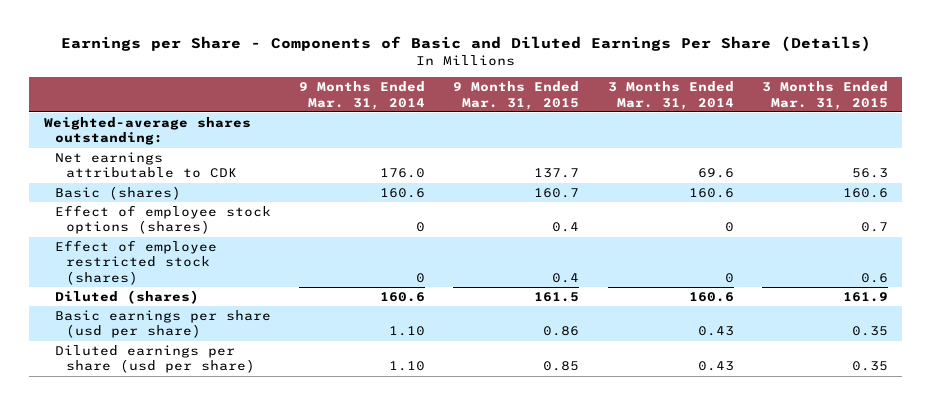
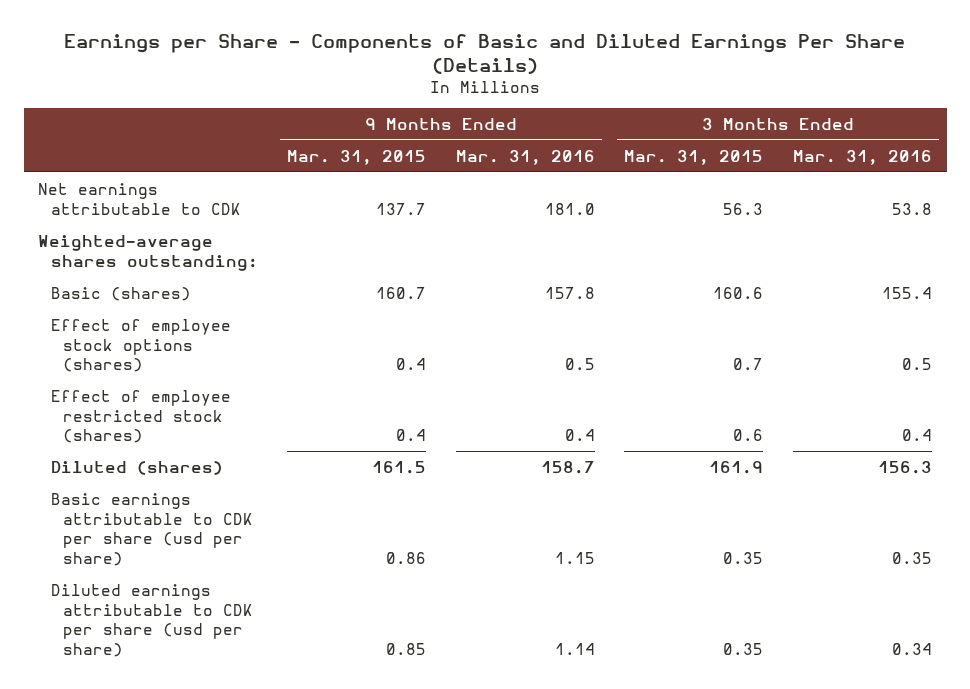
[299,81,426,110] 9 Months Ended Mar. 31, 2014 -> none
[607,81,734,110] 3 Months Ended Mar. 31, 2014 -> none
none -> [455,149,595,165] Mar. 31, 2016
none -> [792,149,932,165] Mar. 31, 2016
[43,116,251,146] Weighted-average shares outstanding: -> [38,234,258,271] Weighted-average shares outstanding:
[54,309,271,339] Basic earnings per share (usd per share) -> [50,492,253,567] Basic earnings attributable to CDK per share (usd per share)
[54,344,255,374] Diluted earnings per share (usd per share) -> [50,583,253,658] Diluted earnings attributable to CDK per share (usd per share)

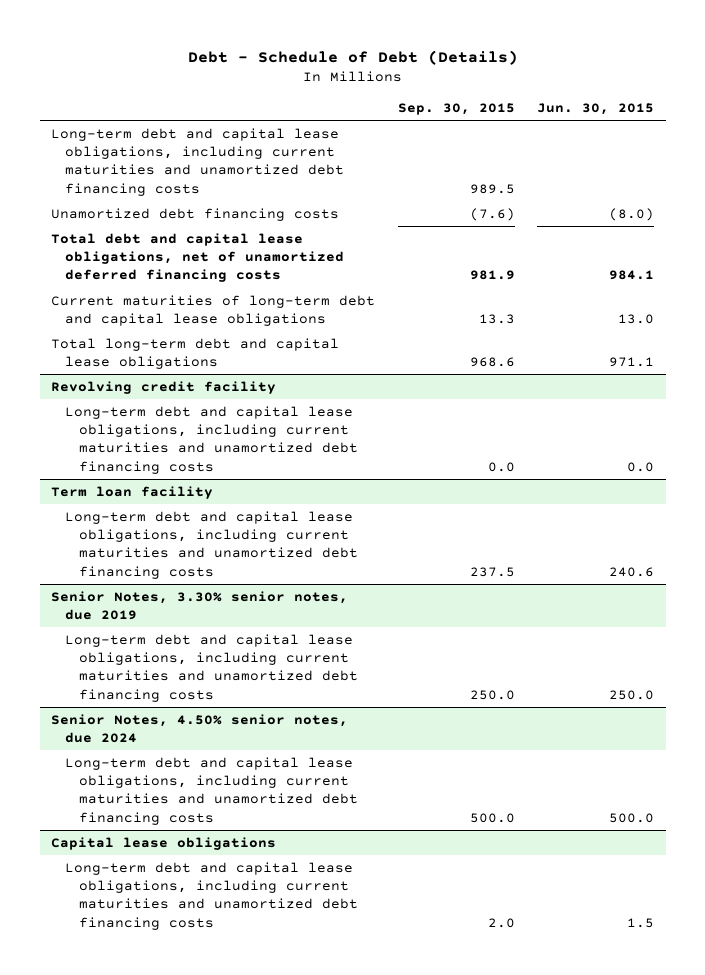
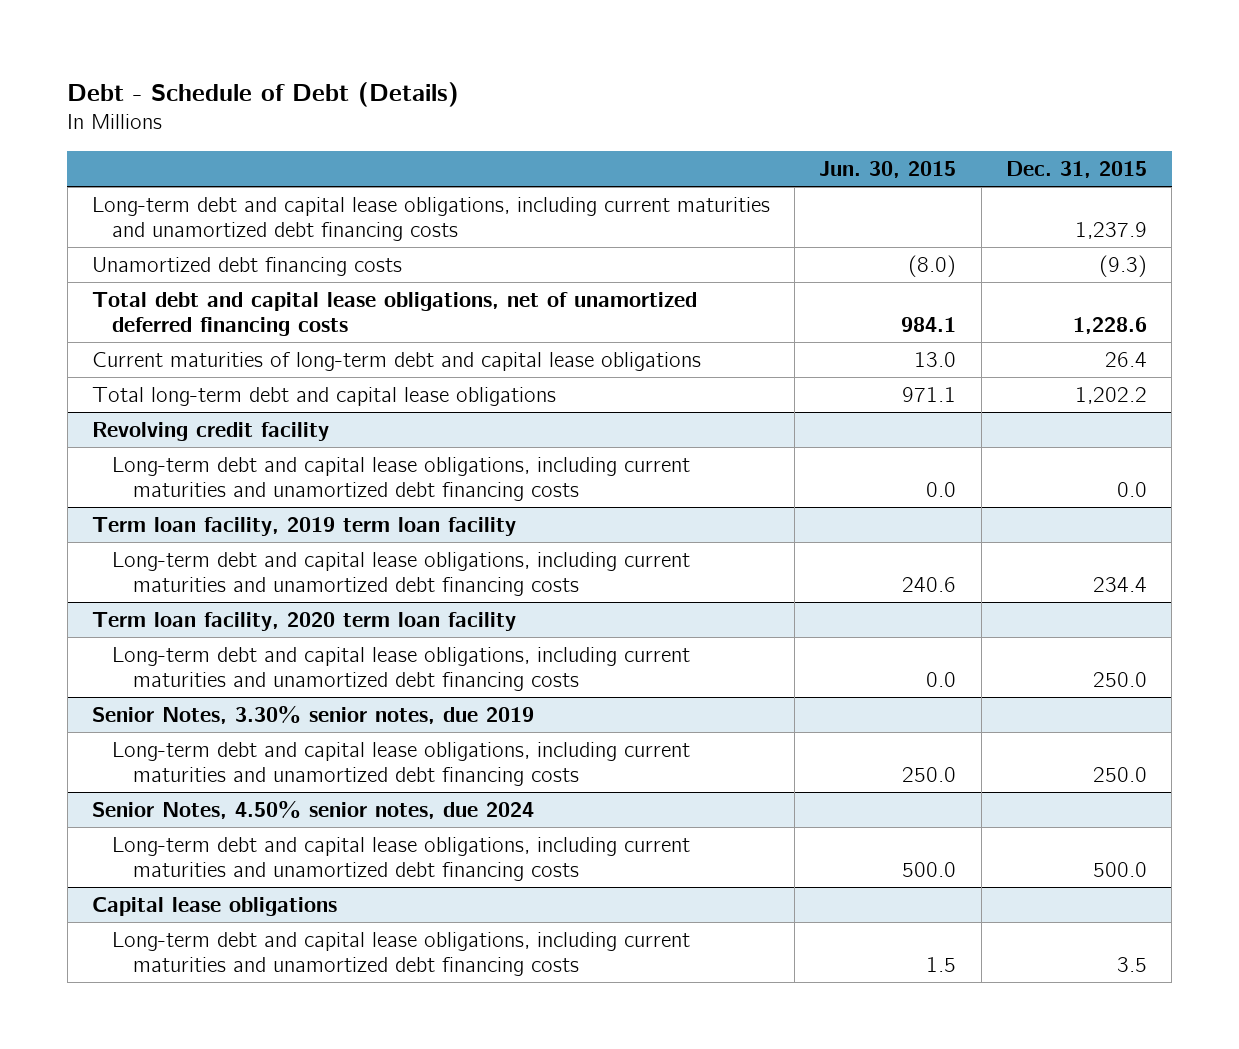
[397,103,515,116] Sep. 30, 2015 -> none
none -> [1005,161,1147,179] Dec. 31, 2015
[51,485,214,499] Term loan facility -> [91,517,516,537] Term loan facility, 2019 term loan facility
none -> [91,612,516,632] Term loan facility, 2020 term loan facility
none -> [112,647,691,691] Long-term debt and capital lease obligations, including current maturities and unamortized debt financing costs

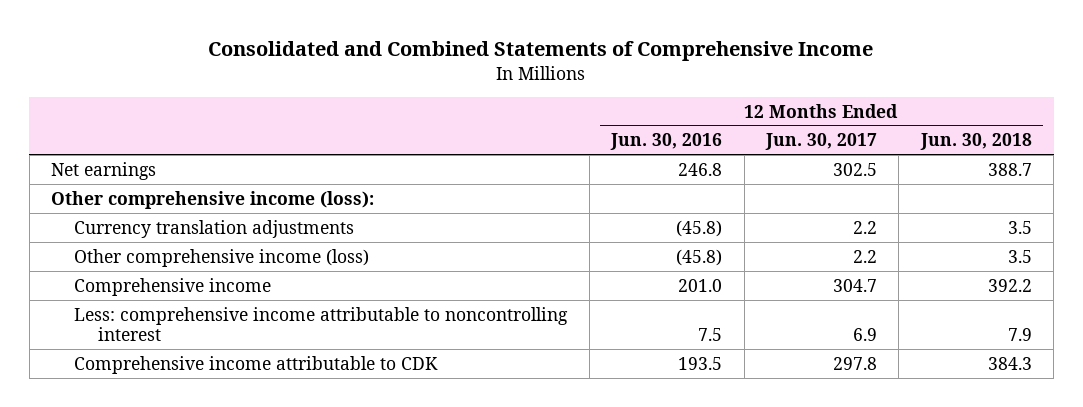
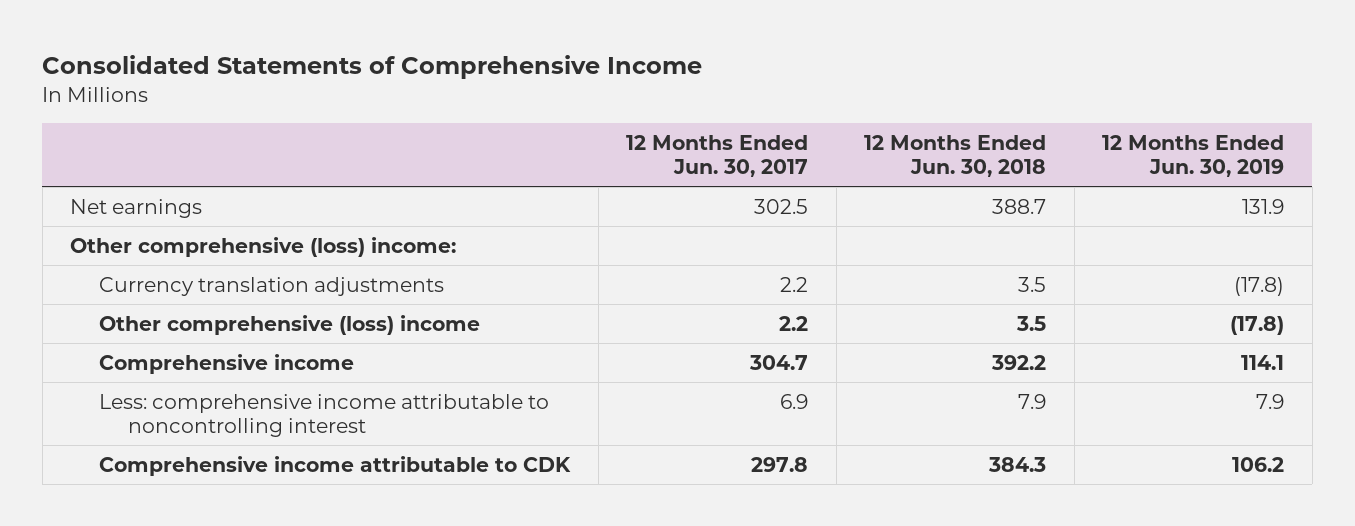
[208,41,874,62] Consolidated and Combined Statements of Comprehensive Income -> [42,55,703,80] Consolidated Statements of Comprehensive Income
[610,133,723,151] Jun. 30, 2016 -> none
none -> [1102,134,1285,177] 12 Months Ended Jun. 30, 2019
[51,190,375,209] Other comprehensive income (loss): -> [70,236,457,257] Other comprehensive (loss) income:
[74,248,370,267] Other comprehensive income (loss) -> [99,314,481,335] Other comprehensive (loss) income

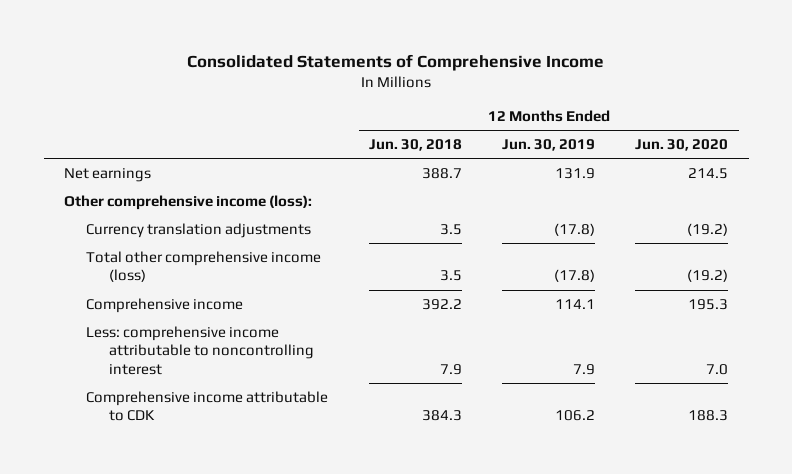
[626,134,809,177] 12 Months Ended Jun. 30, 2017 -> none
none -> [635,139,729,152] Jun. 30, 2020
[70,236,457,257] Other comprehensive (loss) income: -> [63,194,312,210] Other comprehensive income (loss):
[99,314,481,335] Other comprehensive (loss) income -> [86,250,322,283] Total other comprehensive income (loss)

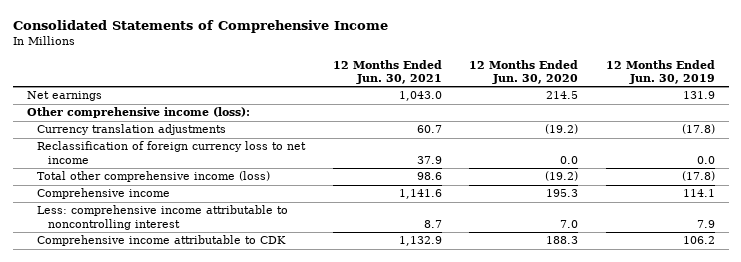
[368,139,462,152] Jun. 30, 2018 -> none
none -> [332,59,442,84] 12 Months Ended Jun. 30, 2021
none -> [37,141,307,164] Reclassification of foreign currency loss to net income

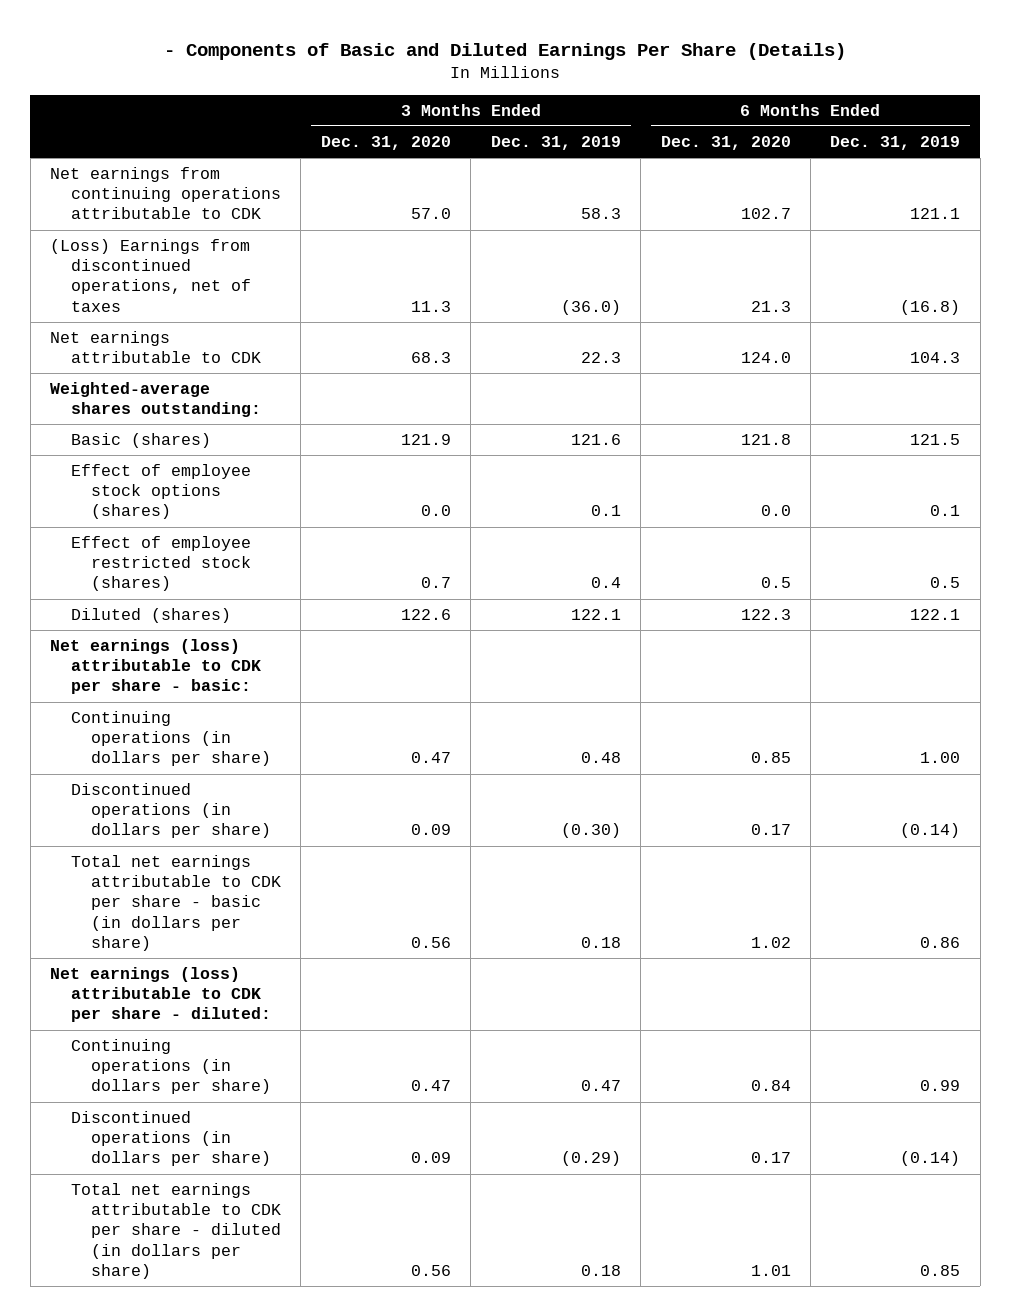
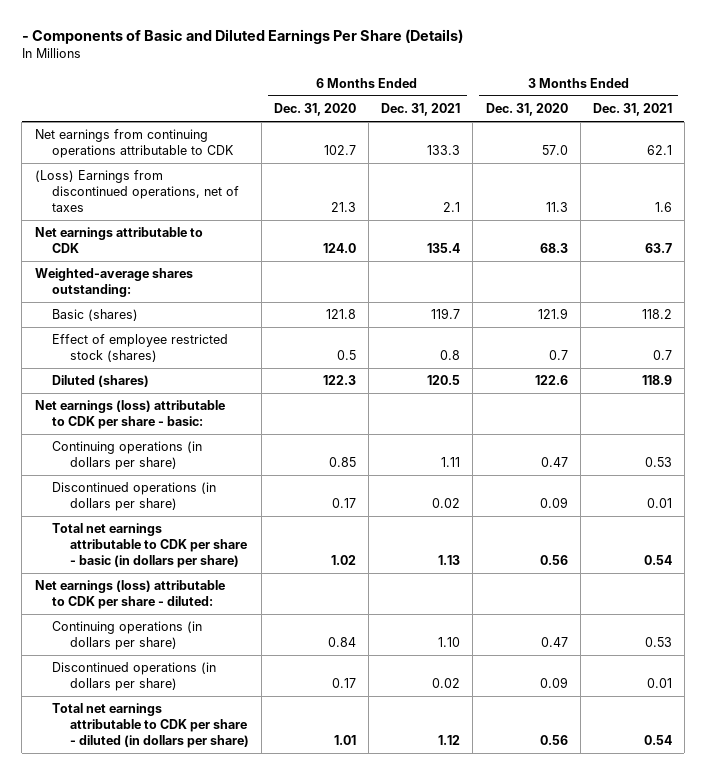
[490,136,621,151] Dec. 31, 2019 -> none
[830,136,961,151] Dec. 31, 2019 -> none
none -> [381,103,461,117] Dec. 31, 2021
none -> [592,103,672,117] Dec. 31, 2021
[70,464,251,520] Effect of employee stock options (shares) -> none

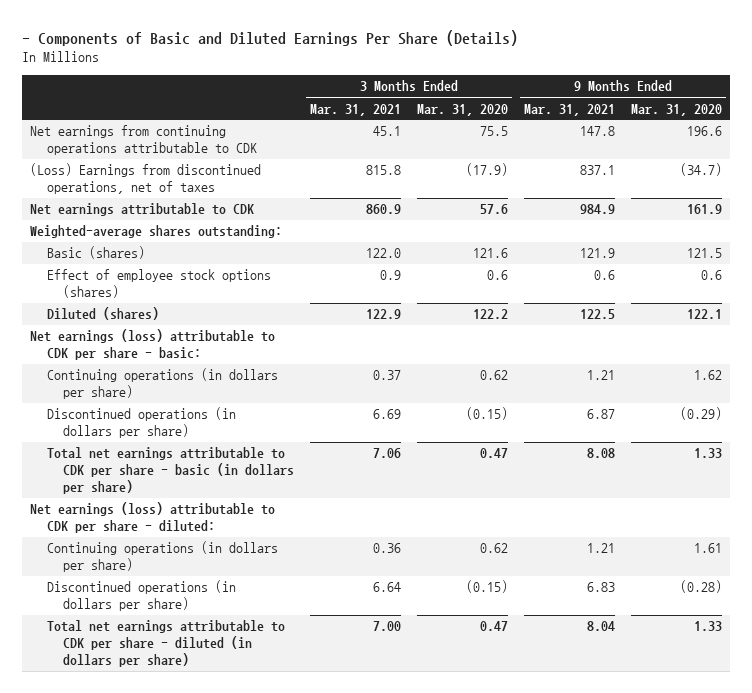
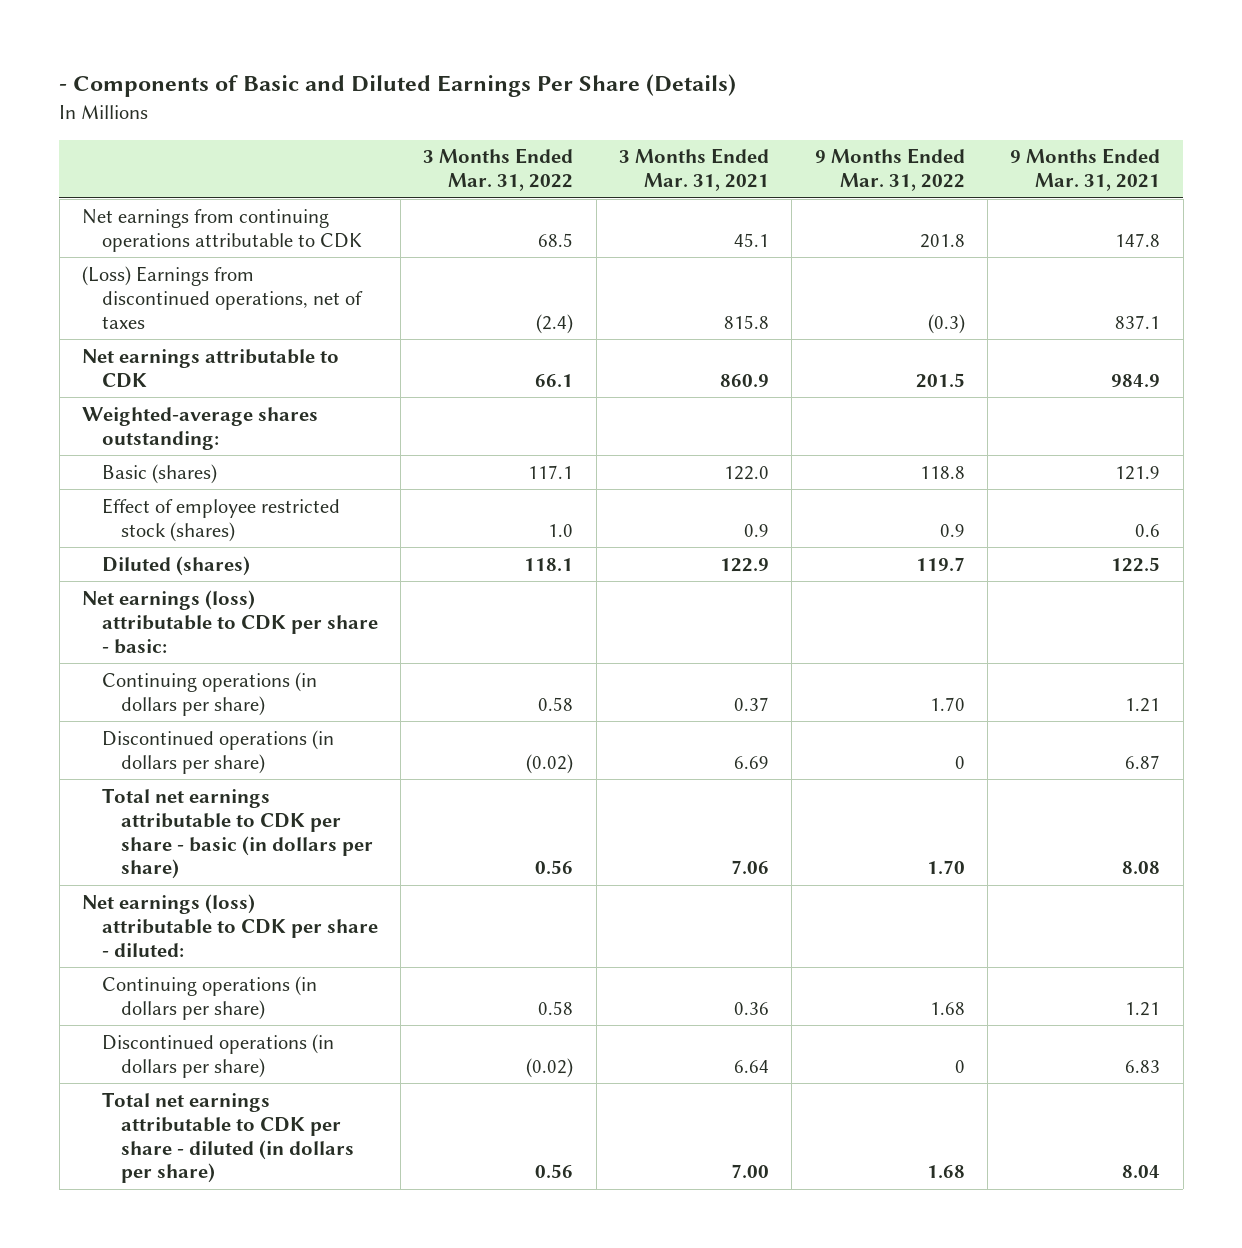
[417,103,509,116] Mar. 31, 2020 -> none
[631,103,723,116] Mar. 31, 2020 -> none
none -> [423,148,574,192] 3 Months Ended Mar. 31, 2022
none -> [814,148,965,192] 9 Months Ended Mar. 31, 2022
[46,269,271,299] Effect of employee stock options (shares) -> [101,497,340,542] Effect of employee restricted stock (shares)

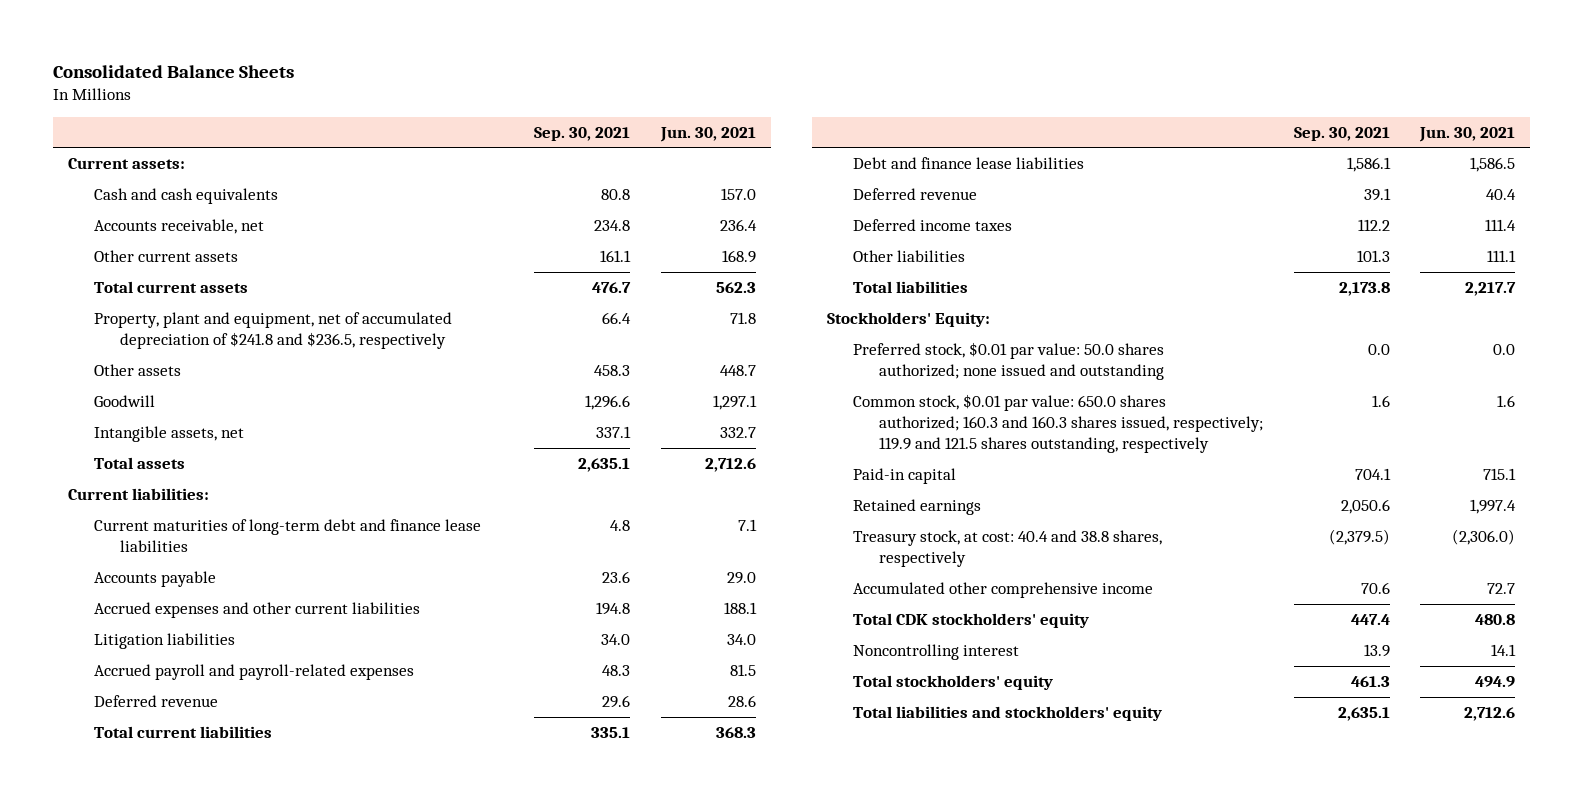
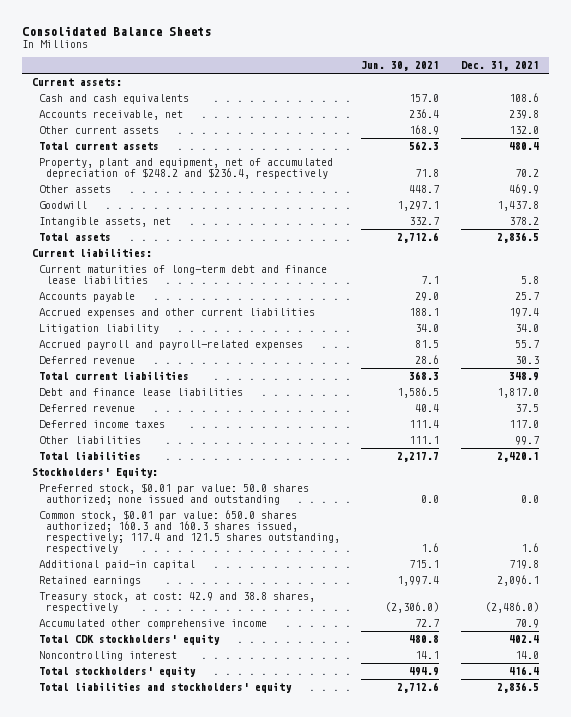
[534,126,631,141] Sep. 30, 2021 -> none
none -> [460,61,539,72] Dec. 31, 2021
[93,311,452,349] Property, plant and equipment, net of accumulated depreciation of $241.8 and $236.5, respectively -> [39,158,334,180] Property, plant and equipment, net of accumulated depreciation of $248.2 and $236.4, respectively
[93,632,235,649] Litigation liabilities -> [39,324,160,335] Litigation liability
[853,393,1264,453] Common stock, $0.01 par value: 650.0 shares authorized; 160.3 and 160.3 shares issued, respectively; 119.9 and 121.5 shares outstanding, respectively -> [39,510,341,555] Common stock, $0.01 par value: 650.0 shares authorized; 160.3 and 160.3 shares issued, respectively; 117.4 and 121.5 shares outstanding, respectively
[853,467,957,484] Paid-in capital -> [39,560,196,571] Additional paid-in capital
[853,529,1163,567] Treasury stock, at cost: 40.4 and 38.8 shares, respectively -> [39,592,316,614] Treasury stock, at cost: 42.9 and 38.8 shares, respectively

